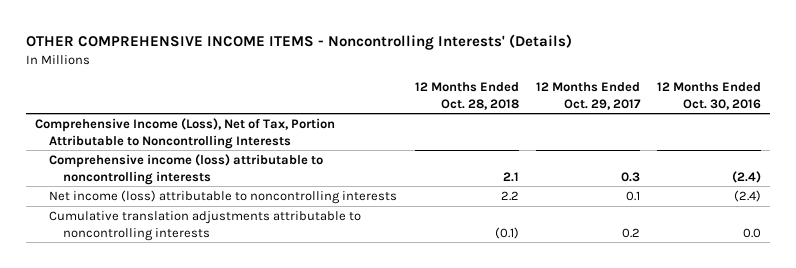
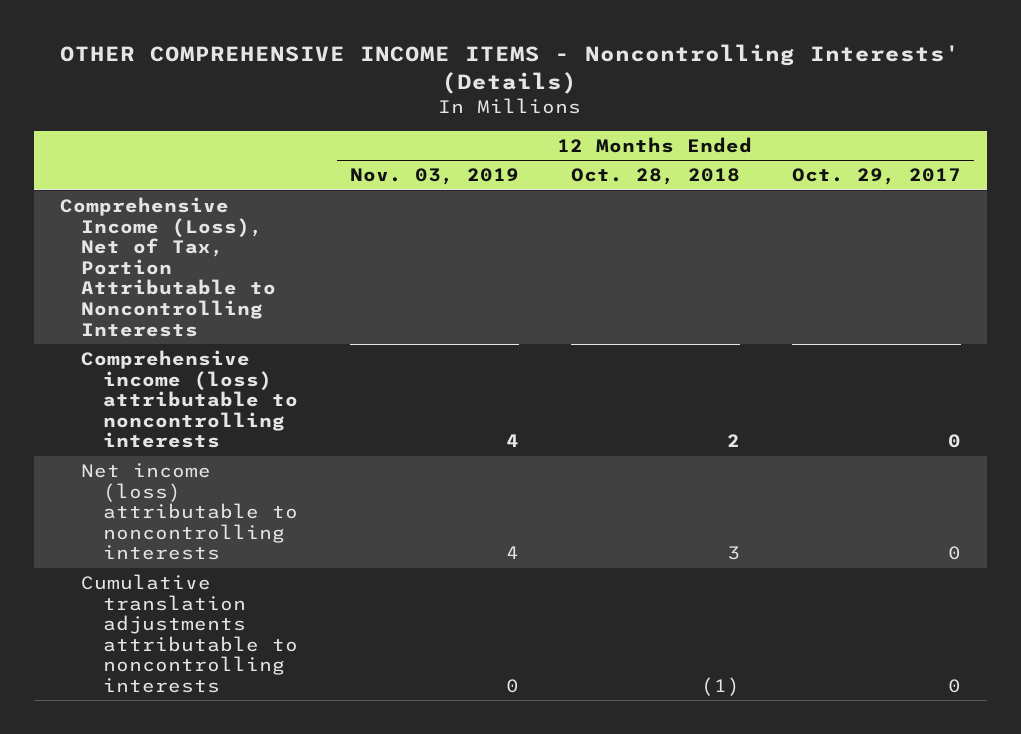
[657,82,762,110] 12 Months Ended Oct. 30, 2016 -> none
none -> [349,168,519,186] Nov. 03, 2019
[502,171,519,182] 2.1 -> [726,434,740,448] 2
[620,171,640,182] 0.3 -> [947,434,961,449] 0
[500,191,519,202] 2.2 -> [726,546,740,561] 3
[625,191,640,202] 0.1 -> [947,546,961,561] 0
[494,226,519,239] (0.1) -> [700,676,740,696] (1)
[621,227,640,238] 0.2 -> [947,678,961,693] 0

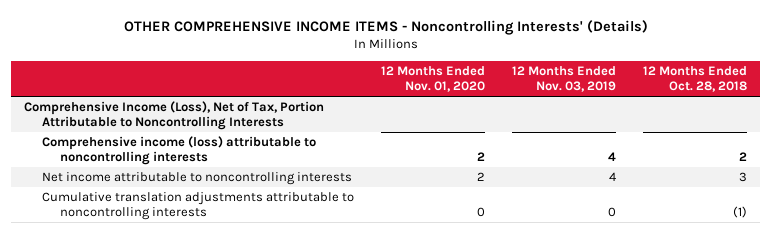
[791,168,961,186] Oct. 29, 2017 -> none
none -> [380,65,485,93] 12 Months Ended Nov. 01, 2020
[81,462,299,561] Net income (loss) attributable to noncontrolling interests -> [41,172,352,186] Net income attributable to noncontrolling interests

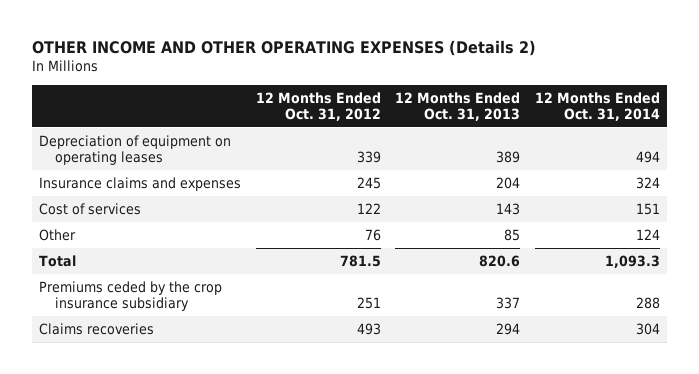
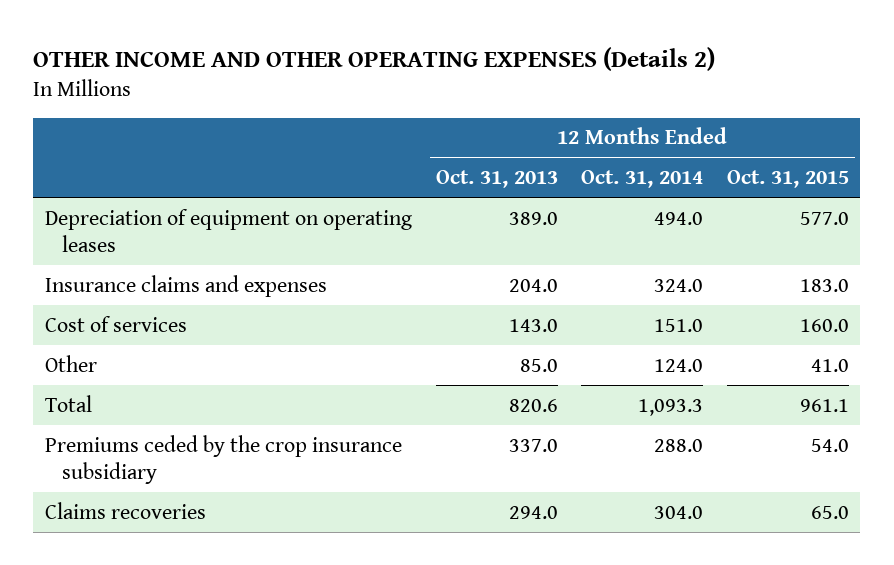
[255,91,381,122] 12 Months Ended Oct. 31, 2012 -> none
none -> [726,170,849,189] Oct. 31, 2015
[496,151,521,164] 389 -> [508,211,558,225] 389.0
[636,151,661,164] 494 -> [654,211,704,225] 494.0
[496,176,521,189] 204 -> [508,278,558,292] 204.0
[636,176,661,189] 324 -> [654,278,704,292] 324.0
[496,202,521,215] 143 -> [508,318,558,332] 143.0
[636,202,661,215] 151 -> [654,318,704,332] 151.0
[504,228,521,241] 85 -> [519,358,558,372] 85.0
[636,228,661,240] 124 -> [654,358,704,372] 124.0
[496,297,521,310] 337 -> [508,438,558,452] 337.0
[636,297,661,310] 288 -> [654,438,704,452] 288.0
[496,322,521,335] 294 -> [508,505,558,519] 294.0
[636,322,661,335] 304 -> [654,505,704,519] 304.0

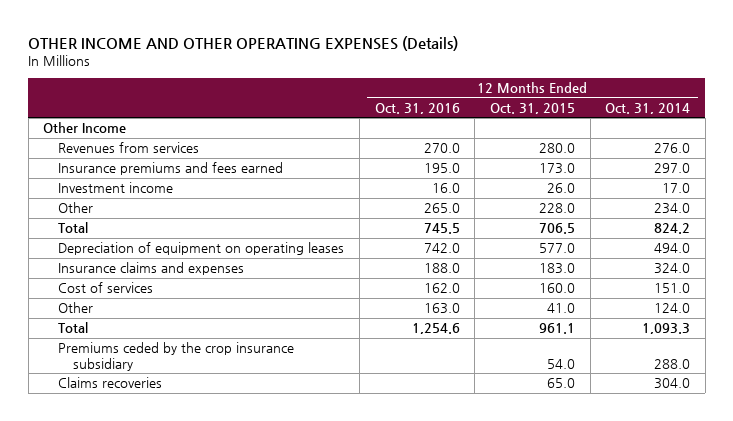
[33,47,716,72] OTHER INCOME AND OTHER OPERATING EXPENSES (Details 2) -> [28,35,459,51] OTHER INCOME AND OTHER OPERATING EXPENSES (Details)
[435,170,558,189] Oct. 31, 2013 -> none
none -> [374,103,460,115] Oct. 31, 2016
none -> [43,122,127,134] Other Income
none -> [58,142,200,154] Revenues from services
none -> [58,162,284,176] Insurance premiums and fees earned
none -> [58,182,174,194] Investment income
none -> [58,202,94,214] Other
none -> [58,222,89,234] Total

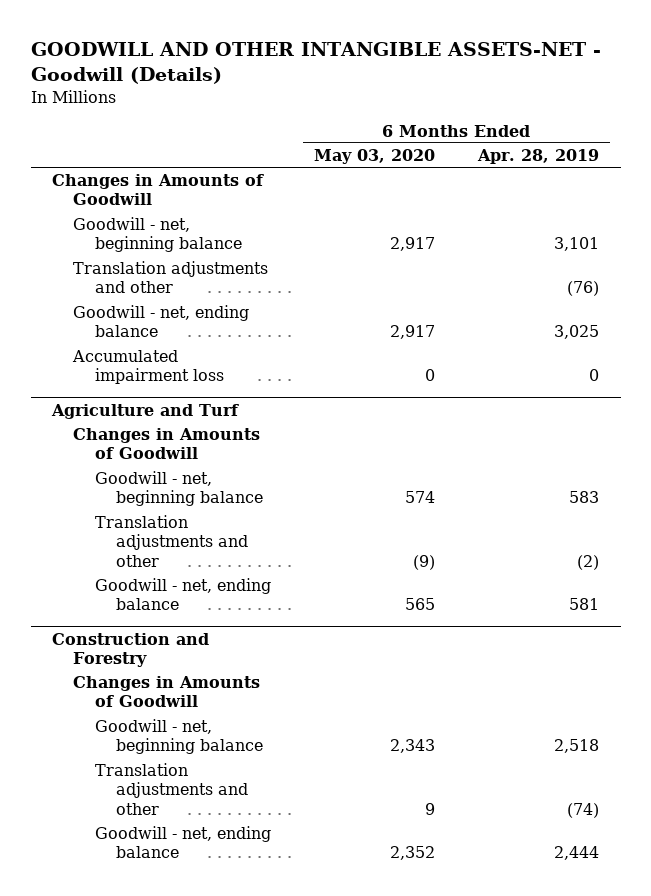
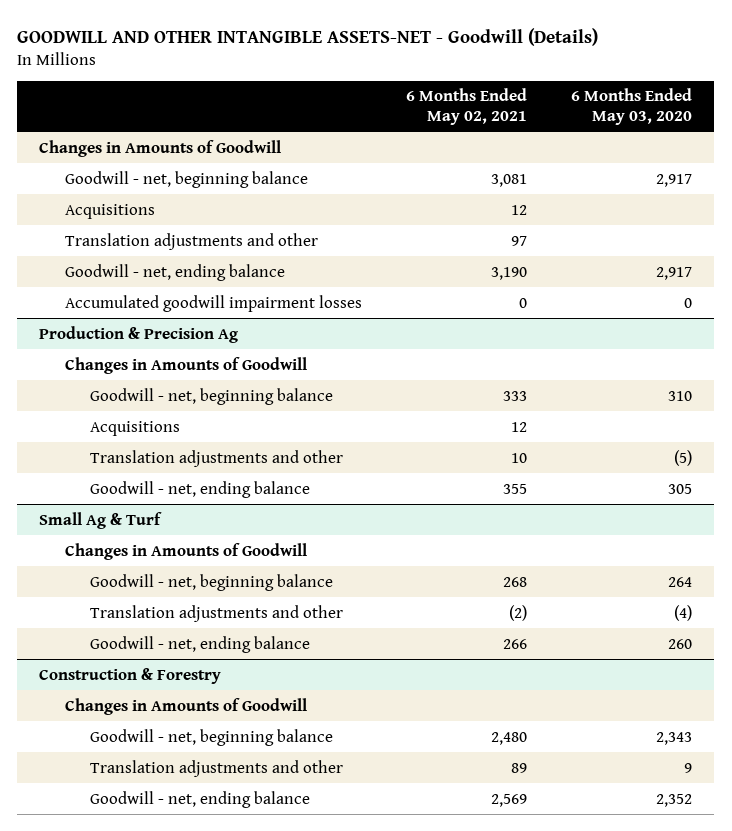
[477,148,600,164] Apr. 28, 2019 -> none
none -> [405,88,527,125] 6 Months Ended May 02, 2021
none -> [64,203,155,219] Acquisitions
[51,403,240,419] Agriculture and Turf -> none
[72,349,224,385] Accumulated impairment loss -> [64,294,362,312] Accumulated goodwill impairment losses
none -> [39,325,239,343] Production & Precision Ag
[52,632,210,668] Construction and Forestry -> none
[404,491,435,504] 574 -> [668,390,693,401] 310
none -> [90,420,181,436] Acquisitions
[412,554,435,570] (9) -> [674,449,693,466] (5)
[404,598,435,611] 565 -> [668,483,693,494] 305
none -> [39,511,163,529] Small Ag & Turf
none -> [90,573,334,591] Goodwill - net, beginning balance
none -> [90,604,344,622] Translation adjustments and other
none -> [90,635,311,653] Goodwill - net, ending balance
none -> [39,667,222,684] Construction & Forestry
none -> [64,697,307,715] Changes in Amounts of Goodwill

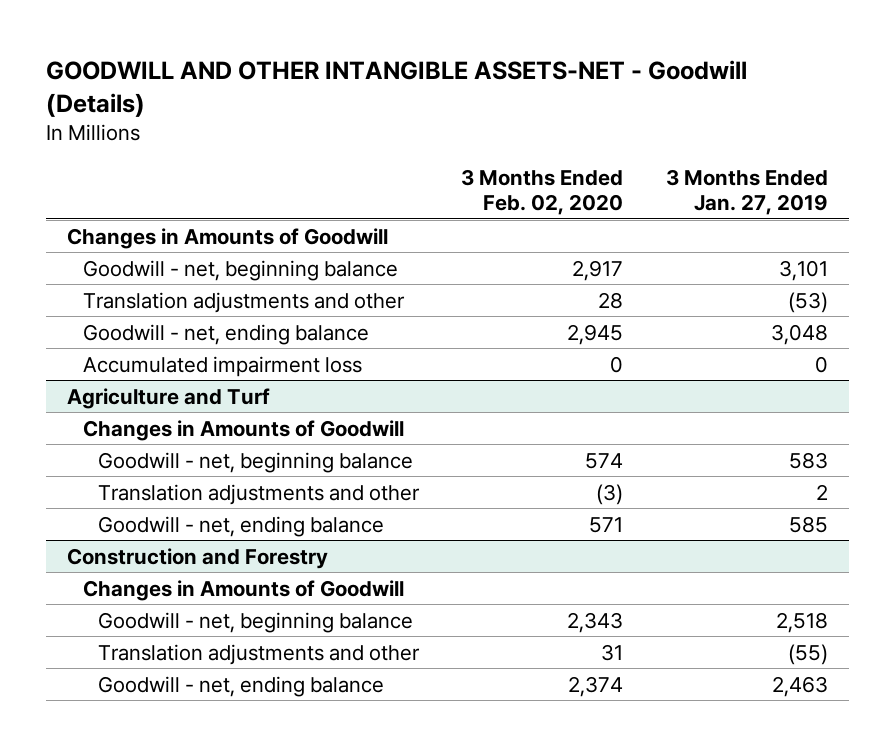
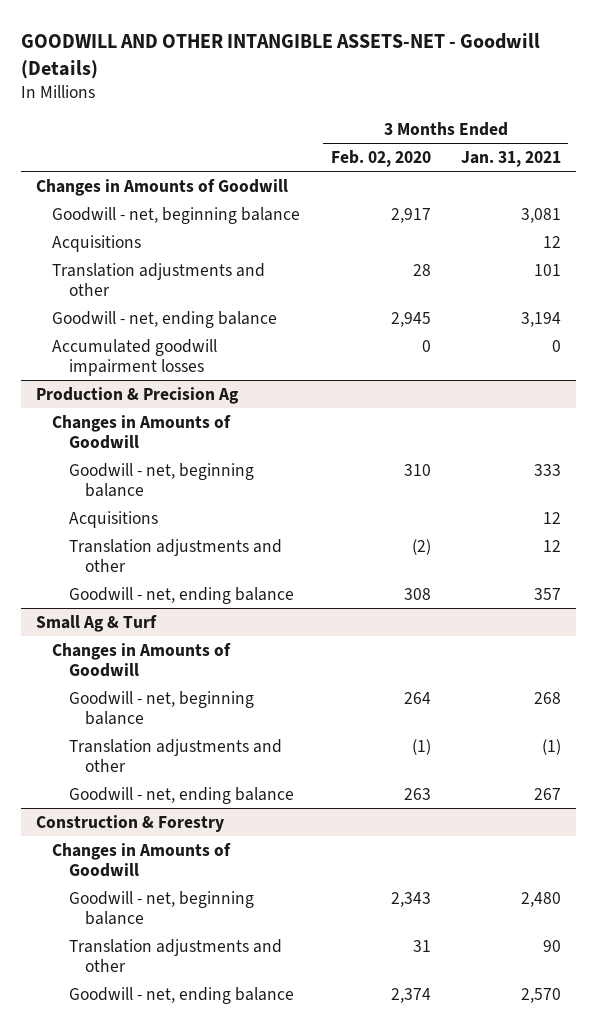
[665,168,828,215] 3 Months Ended Jan. 27, 2019 -> none
none -> [460,151,561,168] Jan. 31, 2021
none -> [52,234,142,252] Acquisitions
[67,387,271,409] Agriculture and Turf -> none
[82,355,362,377] Accumulated impairment loss -> [52,338,218,377] Accumulated goodwill impairment losses
none -> [35,386,239,404] Production & Precision Ag
[67,547,329,569] Construction and Forestry -> none
[585,452,624,469] 574 -> [403,463,431,476] 310
none -> [68,510,158,528] Acquisitions
[596,483,624,505] (3) -> [411,538,431,555] (2)
[589,516,624,533] 571 -> [403,587,431,600] 308
none -> [35,614,157,632] Small Ag & Turf
none -> [68,690,254,726] Goodwill - net, beginning balance
none -> [68,738,282,773] Translation adjustments and other
none -> [68,786,294,804] Goodwill - net, ending balance
none -> [35,814,224,832] Construction & Forestry
none -> [52,842,232,878] Changes in Amounts of Goodwill

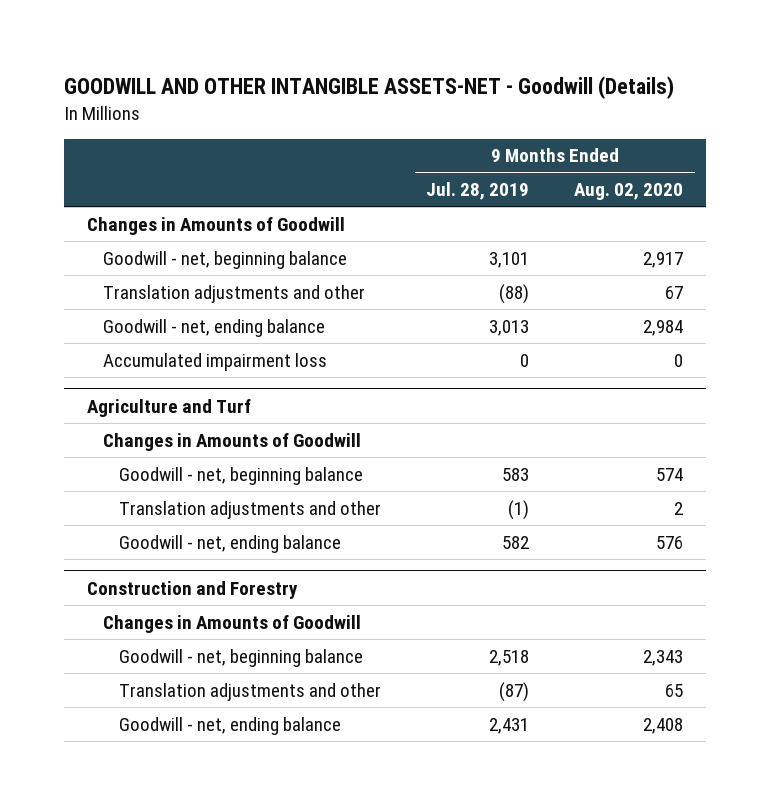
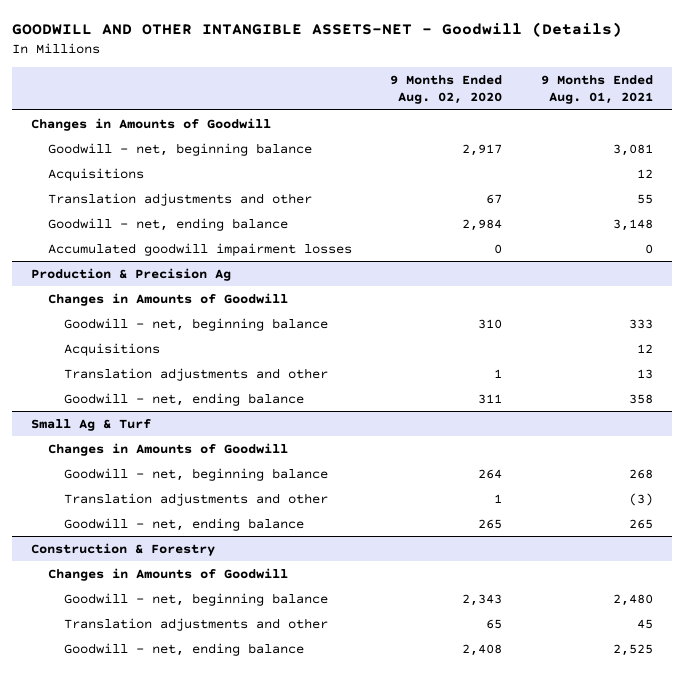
[426,182,530,201] Jul. 28, 2019 -> none
none -> [540,74,653,105] 9 Months Ended Aug. 01, 2021
none -> [47,167,144,181] Acquisitions
[86,398,251,417] Agriculture and Turf -> none
[102,352,327,371] Accumulated impairment loss -> [47,242,352,256] Accumulated goodwill impairment losses
none -> [31,267,232,281] Production & Precision Ag
[86,580,298,599] Construction and Forestry -> none
[656,467,684,481] 574 -> [478,318,503,329] 310
none -> [64,342,161,356] Acquisitions
[674,501,684,515] 2 -> [494,368,503,378] 1
[656,535,684,549] 576 -> [478,393,503,404] 311
none -> [31,418,152,431] Small Ag & Turf
none -> [64,467,329,481] Goodwill - net, beginning balance
none -> [64,492,329,506] Translation adjustments and other
none -> [64,517,305,531] Goodwill - net, ending balance
none -> [31,542,216,556] Construction & Forestry
none -> [47,567,288,581] Changes in Amounts of Goodwill

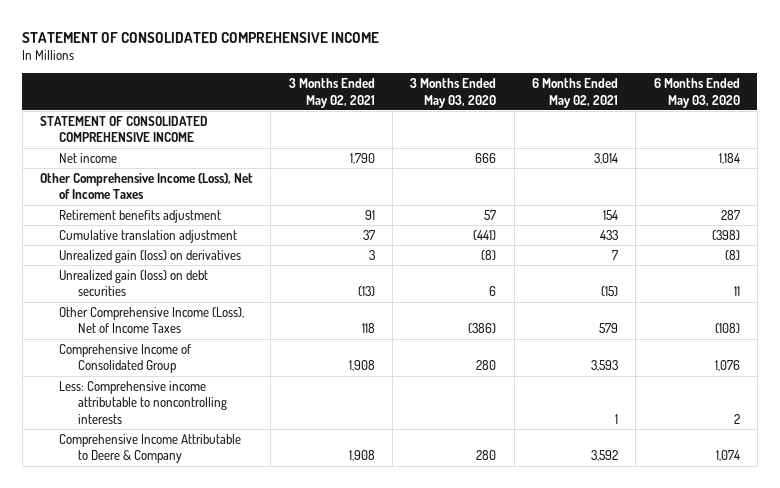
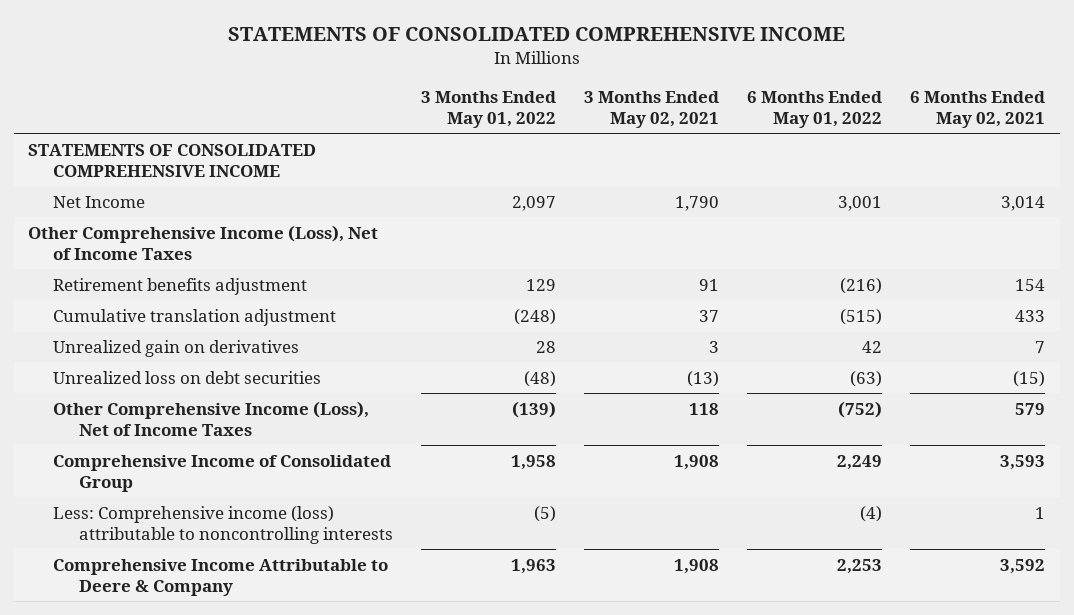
[22,31,380,43] STATEMENT OF CONSOLIDATED COMPREHENSIVE INCOME -> [227,26,845,41] STATEMENTS OF CONSOLIDATED COMPREHENSIVE INCOME
[410,78,497,108] 3 Months Ended May 03, 2020 -> none
[653,78,740,108] 6 Months Ended May 03, 2020 -> none
none -> [420,91,556,128] 3 Months Ended May 01, 2022
none -> [747,91,883,128] 6 Months Ended May 01, 2022
[40,115,209,143] STATEMENT OF CONSOLIDATED COMPREHENSIVE INCOME -> [28,143,317,177] STATEMENTS OF CONSOLIDATED COMPREHENSIVE INCOME
[59,152,118,163] Net income -> [53,195,146,208] Net Income
[59,249,242,263] Unrealized gain (loss) on derivatives -> [53,339,300,357] Unrealized gain on derivatives
[59,269,209,297] Unrealized gain (loss) on debt securities -> [53,370,322,384] Unrealized loss on debt securities
[59,380,228,424] Less: Comprehensive income attributable to noncontrolling interests -> [53,505,393,544] Less: Comprehensive income (loss) attributable to noncontrolling interests

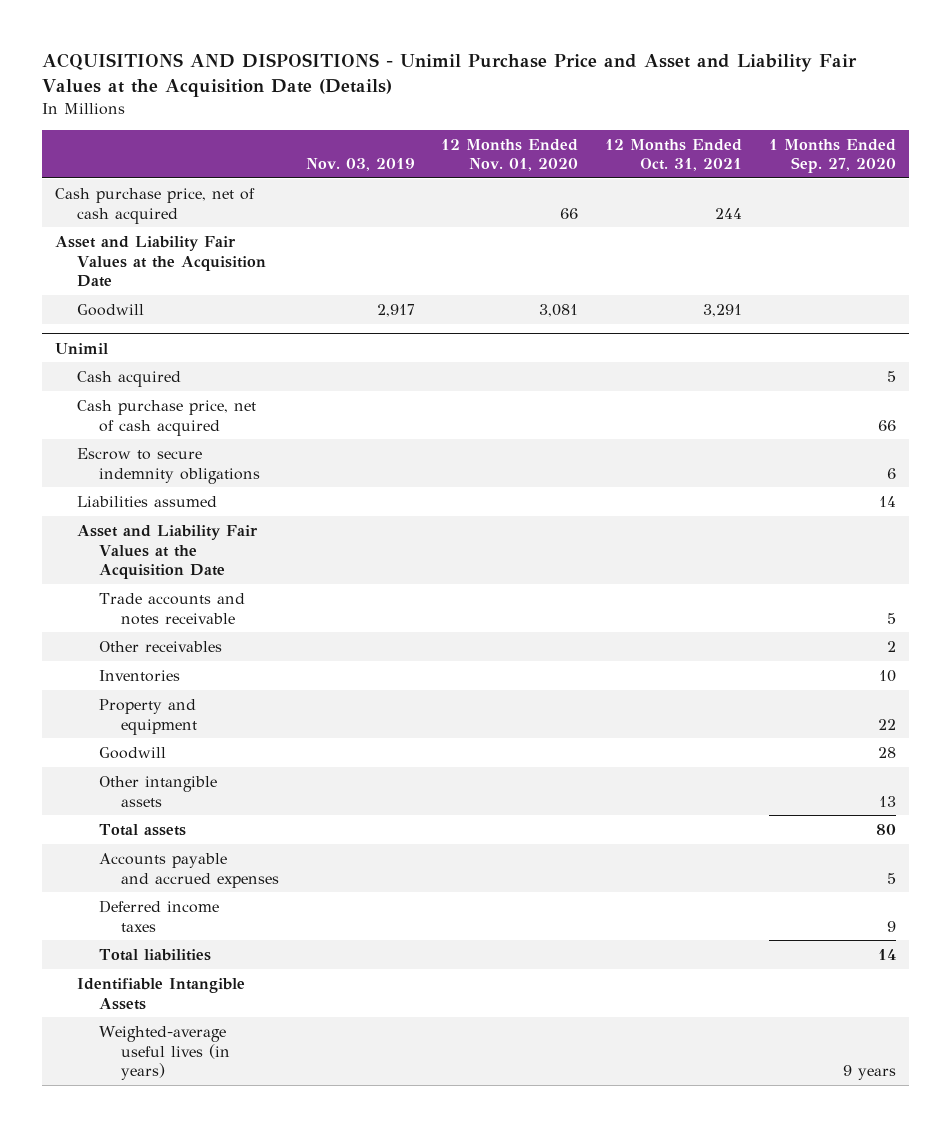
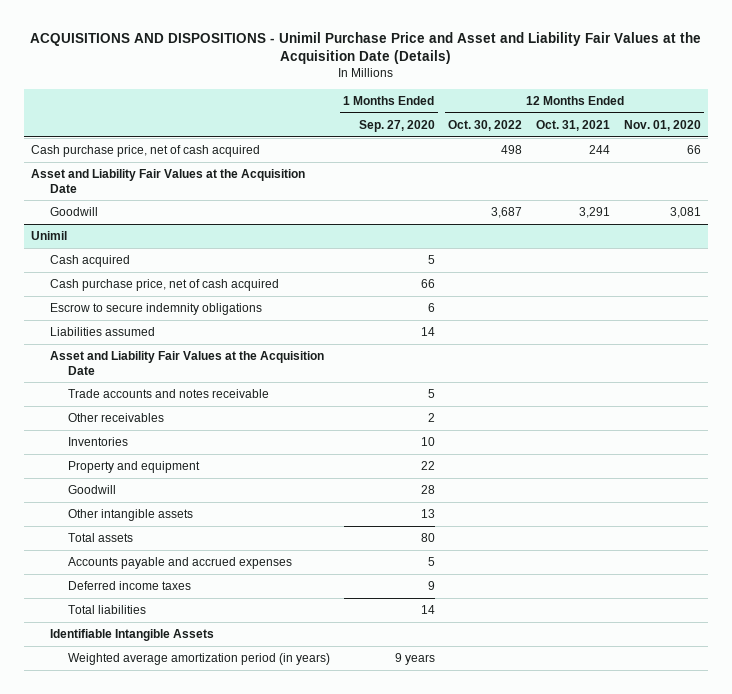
[305,158,415,172] Nov. 03, 2019 -> none
none -> [448,119,523,131] Oct. 30, 2022
[98,1025,230,1081] Weighted-average useful lives (in years) -> [67,652,330,665] Weighted average amortization period (in years)

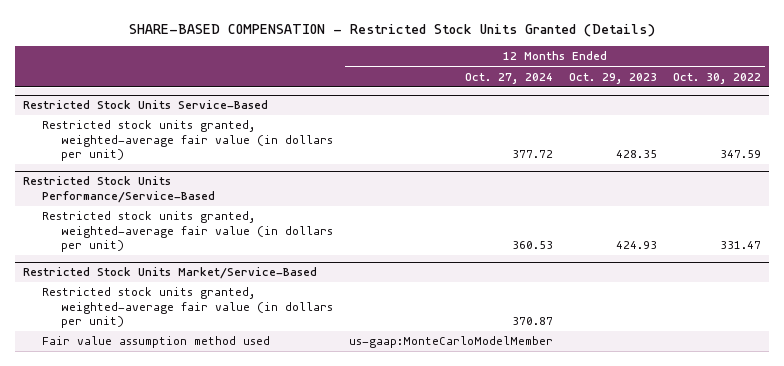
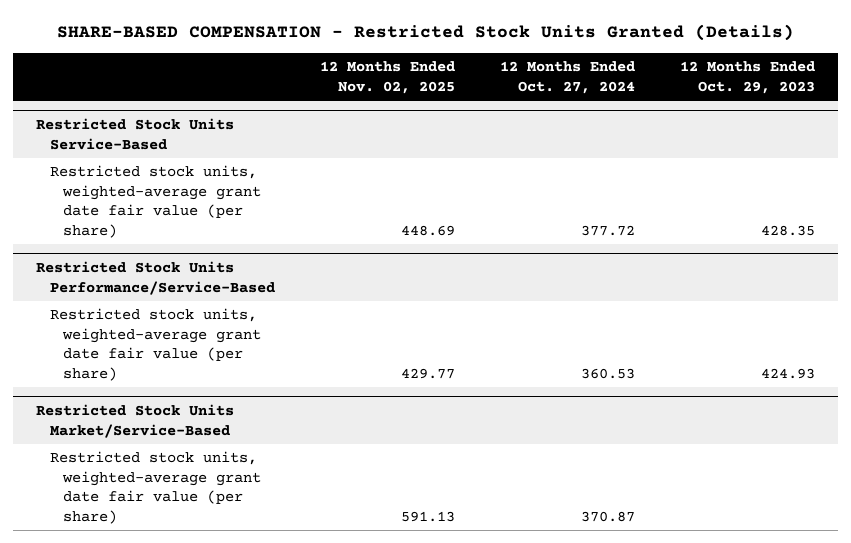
[672,72,761,84] Oct. 30, 2022 -> none
none -> [319,61,455,94] 12 Months Ended Nov. 02, 2025
[42,120,334,161] Restricted stock units granted, weighted-average fair value (in dollars per unit) -> [49,165,262,238] Restricted stock units, weighted-average grant date fair value (per share)
[42,211,334,252] Restricted stock units granted, weighted-average fair value (in dollars per unit) -> [49,308,262,381] Restricted stock units, weighted-average grant date fair value (per share)
[42,336,271,349] Fair value assumption method used -> none
[42,287,334,328] Restricted stock units granted, weighted-average fair value (in dollars per unit) -> [49,451,262,524] Restricted stock units, weighted-average grant date fair value (per share)

